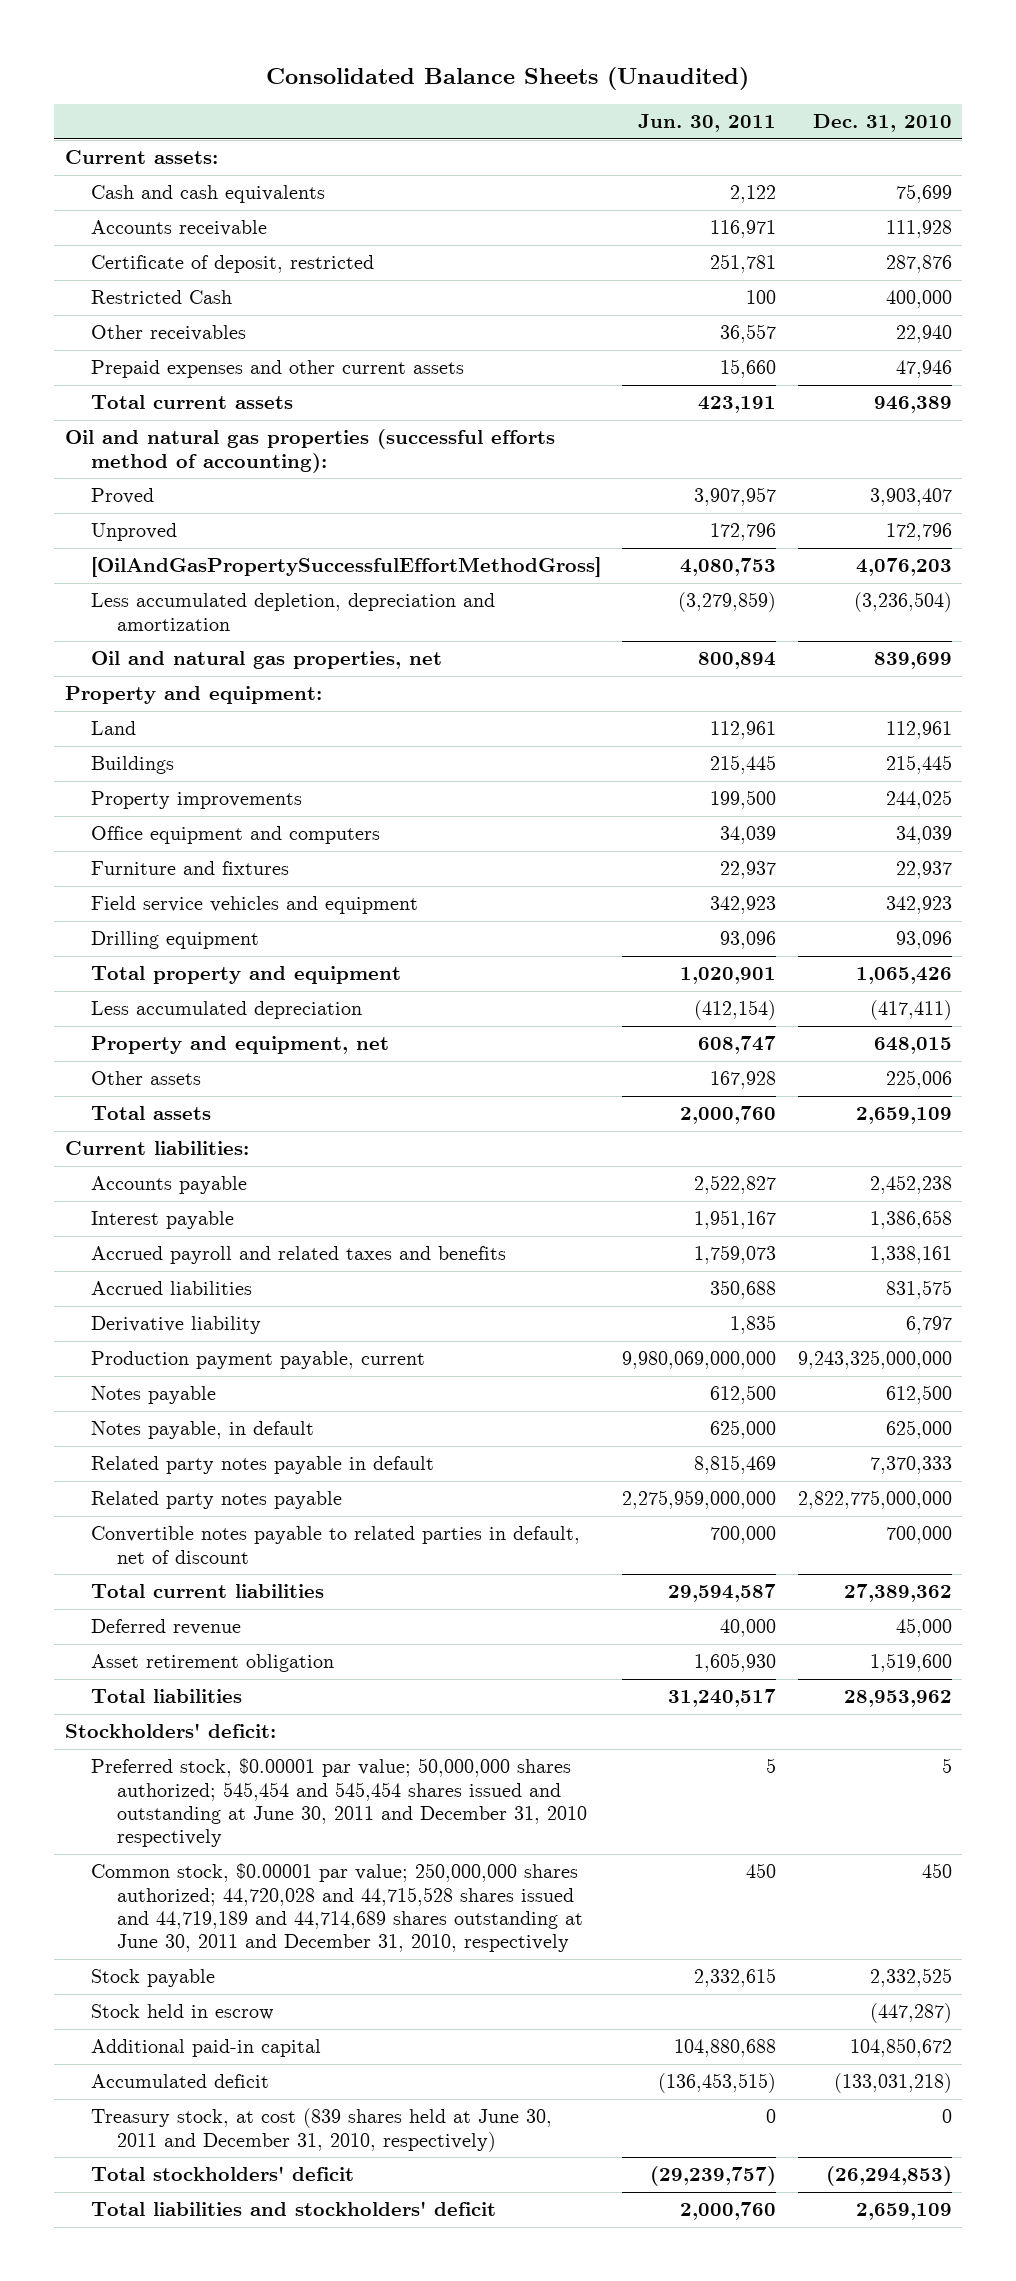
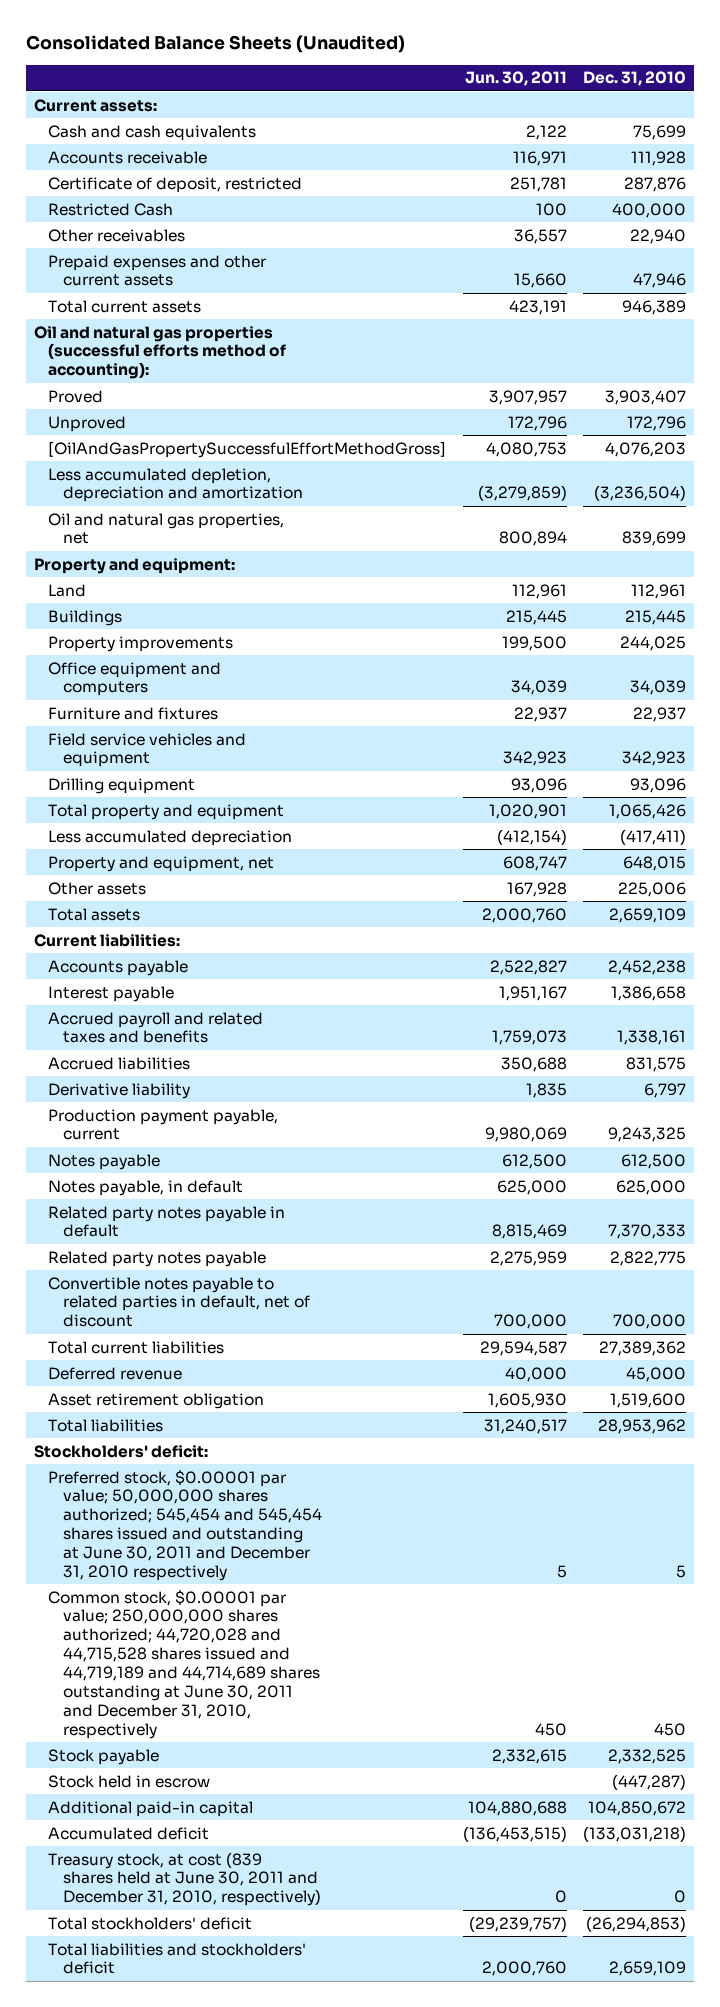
[622,1351,777,1370] 9,980,069,000,000 -> [484,1127,567,1143] 9,980,069
[797,1350,952,1370] 9,243,325,000,000 -> [608,1127,687,1143] 9,243,325
[622,1490,777,1510] 2,275,959,000,000 -> [489,1250,567,1266] 2,275,959
[797,1490,952,1510] 2,822,775,000,000 -> [610,1250,687,1266] 2,822,775

